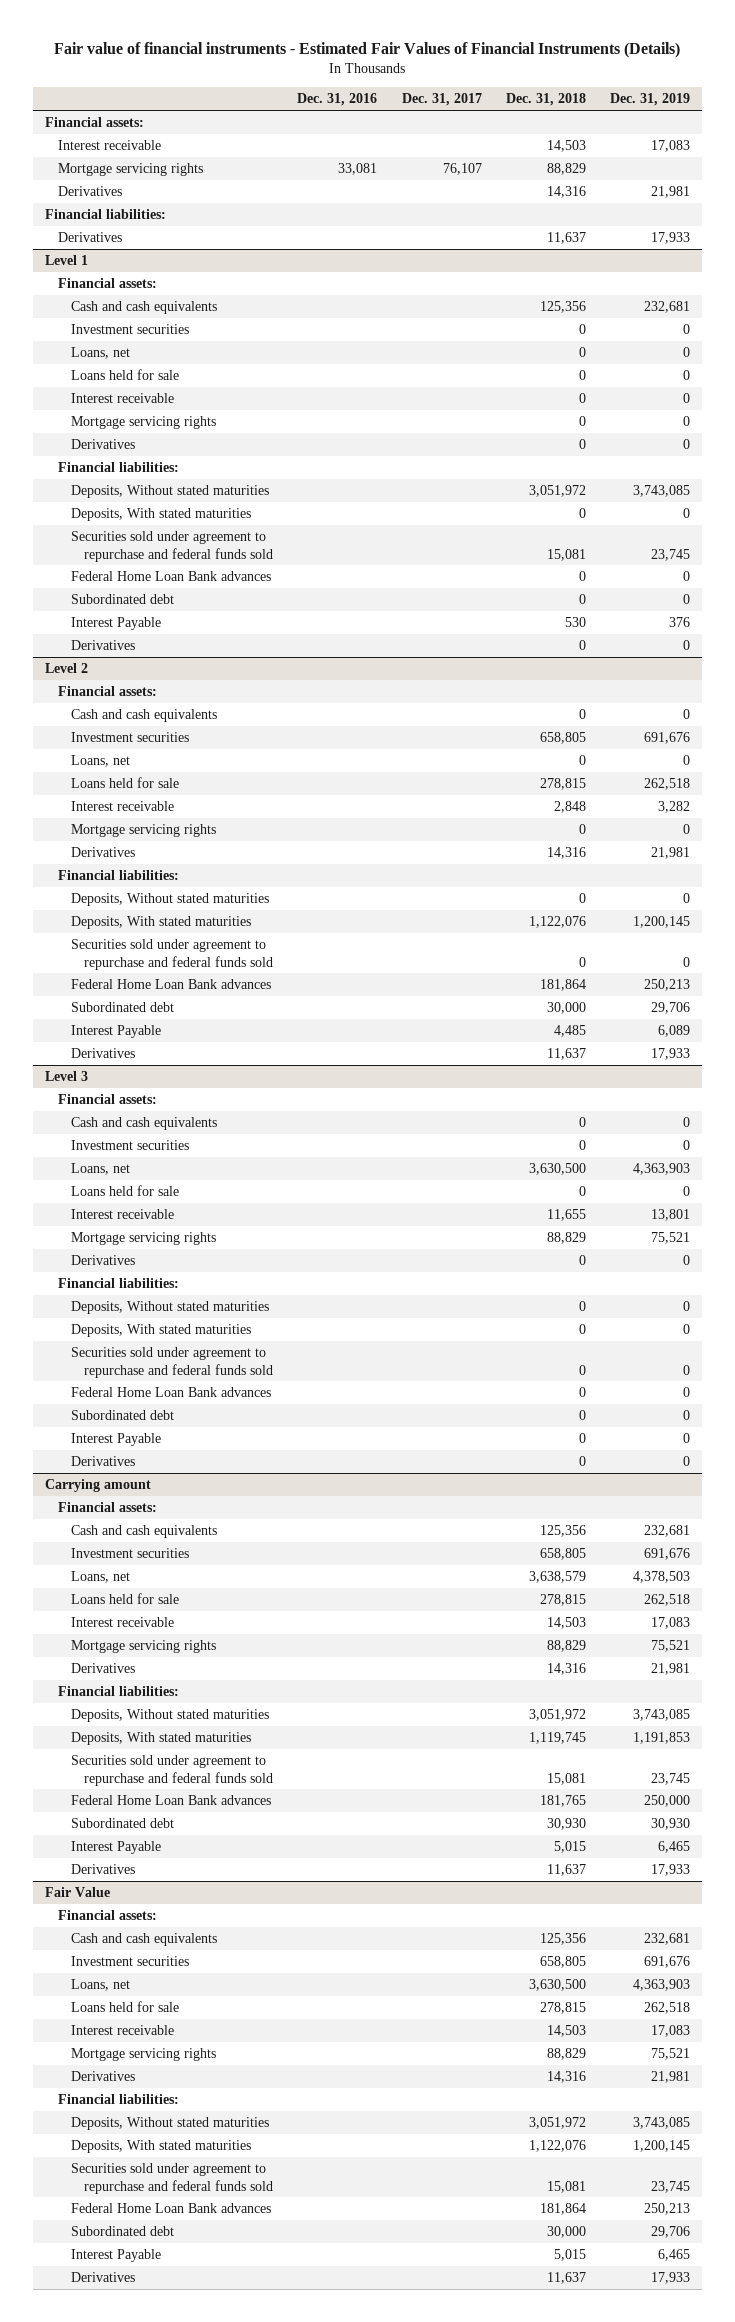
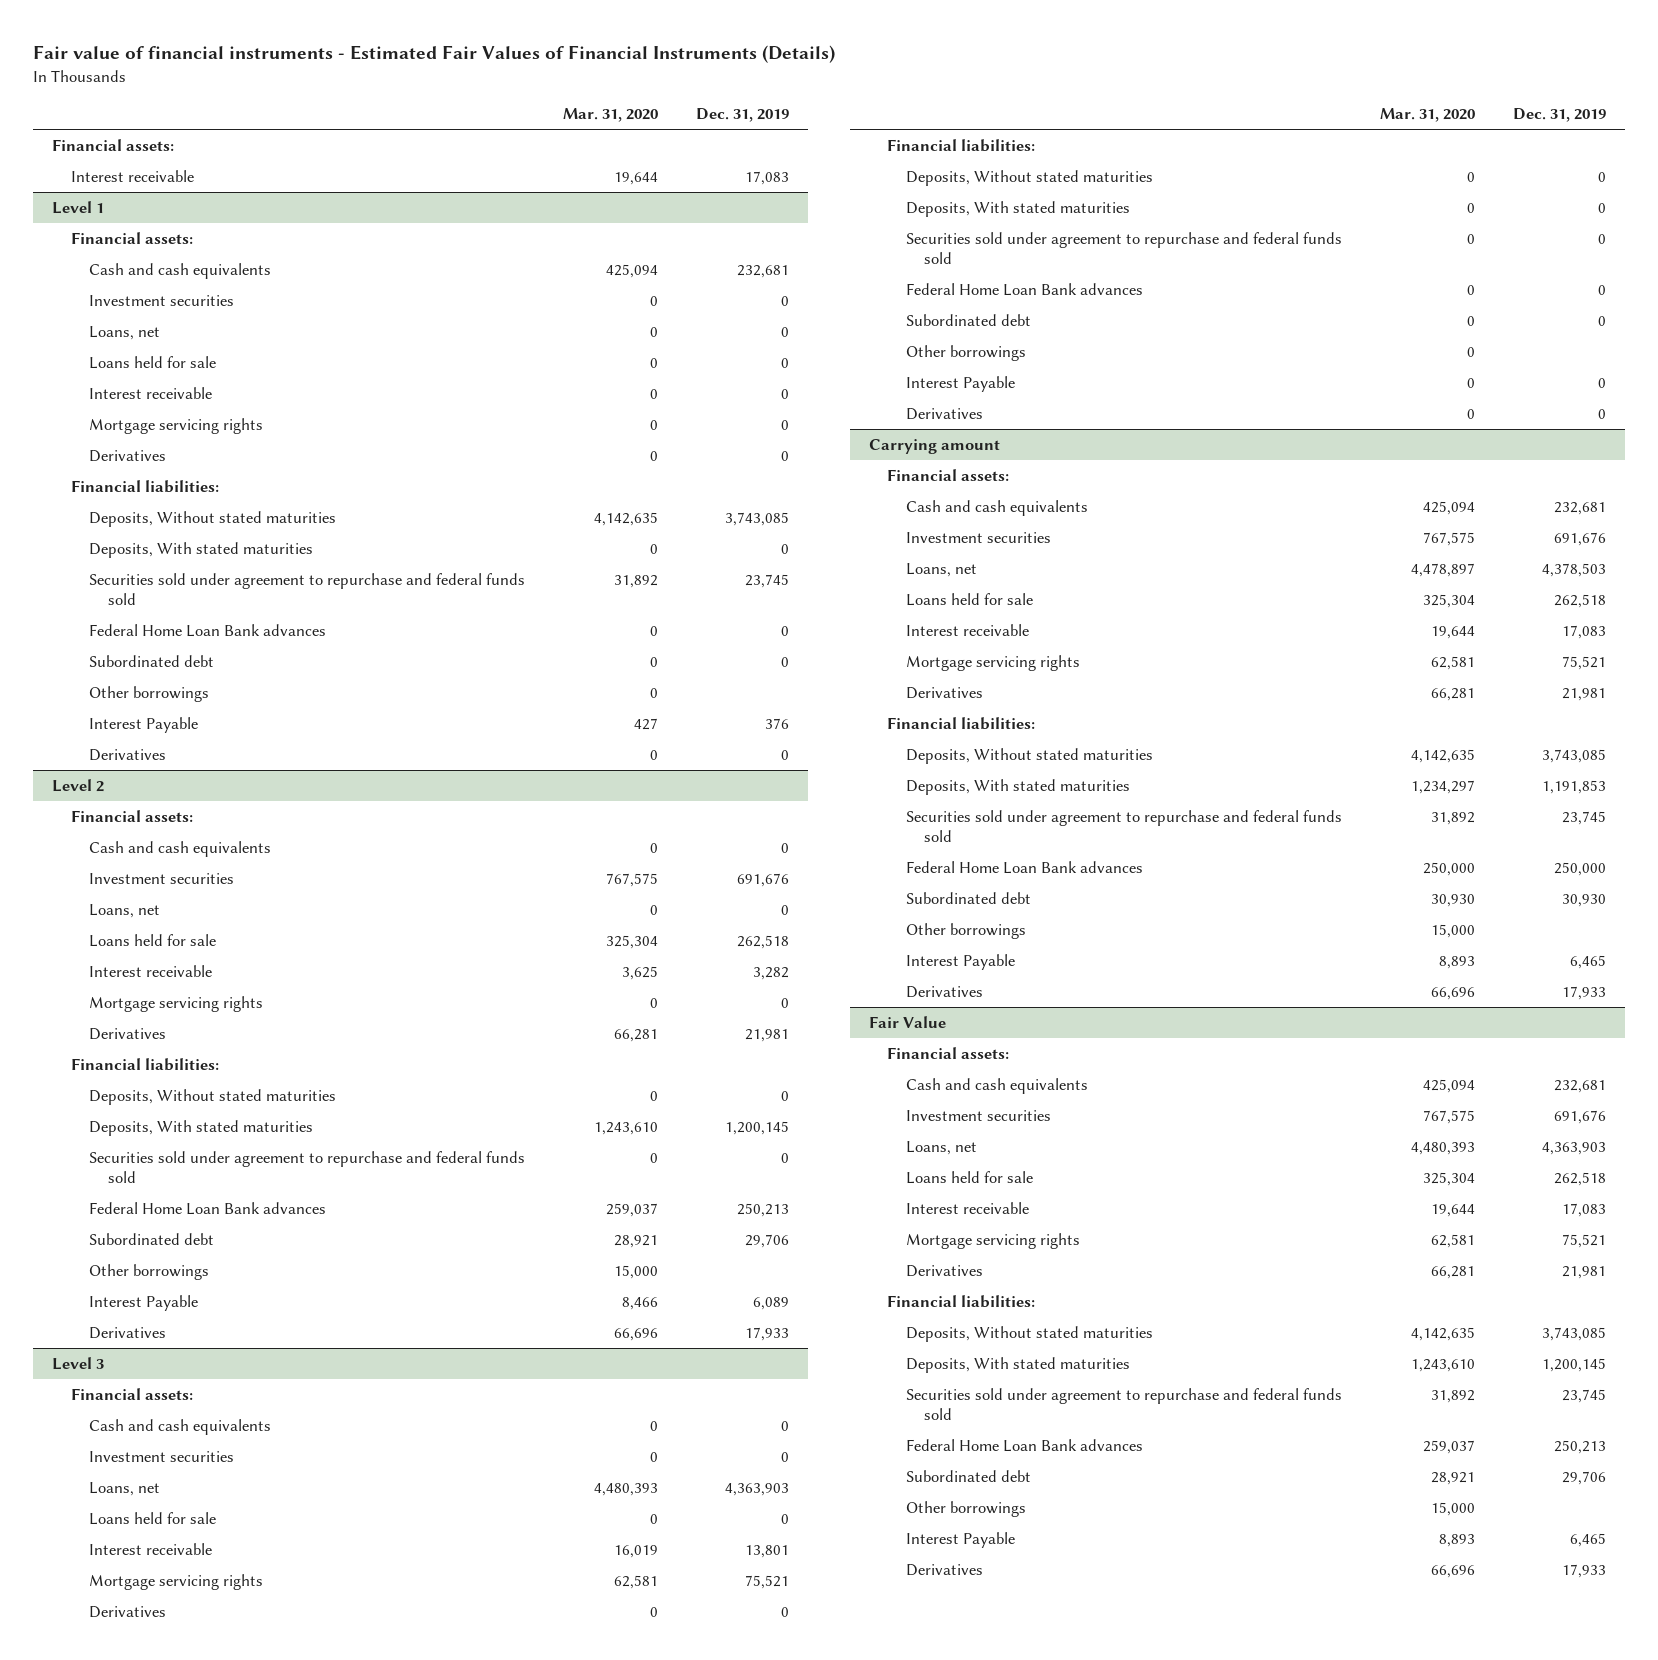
[297,93,378,107] Dec. 31, 2016 -> none
[401,93,482,107] Dec. 31, 2017 -> none
[505,93,586,107] Dec. 31, 2018 -> none
none -> [563,108,659,123] Mar. 31, 2020
[57,162,203,176] Mortgage servicing rights -> none
[57,185,122,196] Derivatives -> none
[44,208,166,219] Financial liabilities: -> none
[57,231,122,242] Derivatives -> none
none -> [89,685,210,702] Other borrowings
none -> [89,1263,210,1280] Other borrowings
none -> [905,344,1026,361] Other borrowings
none -> [905,922,1026,939] Other borrowings
none -> [905,1500,1026,1517] Other borrowings

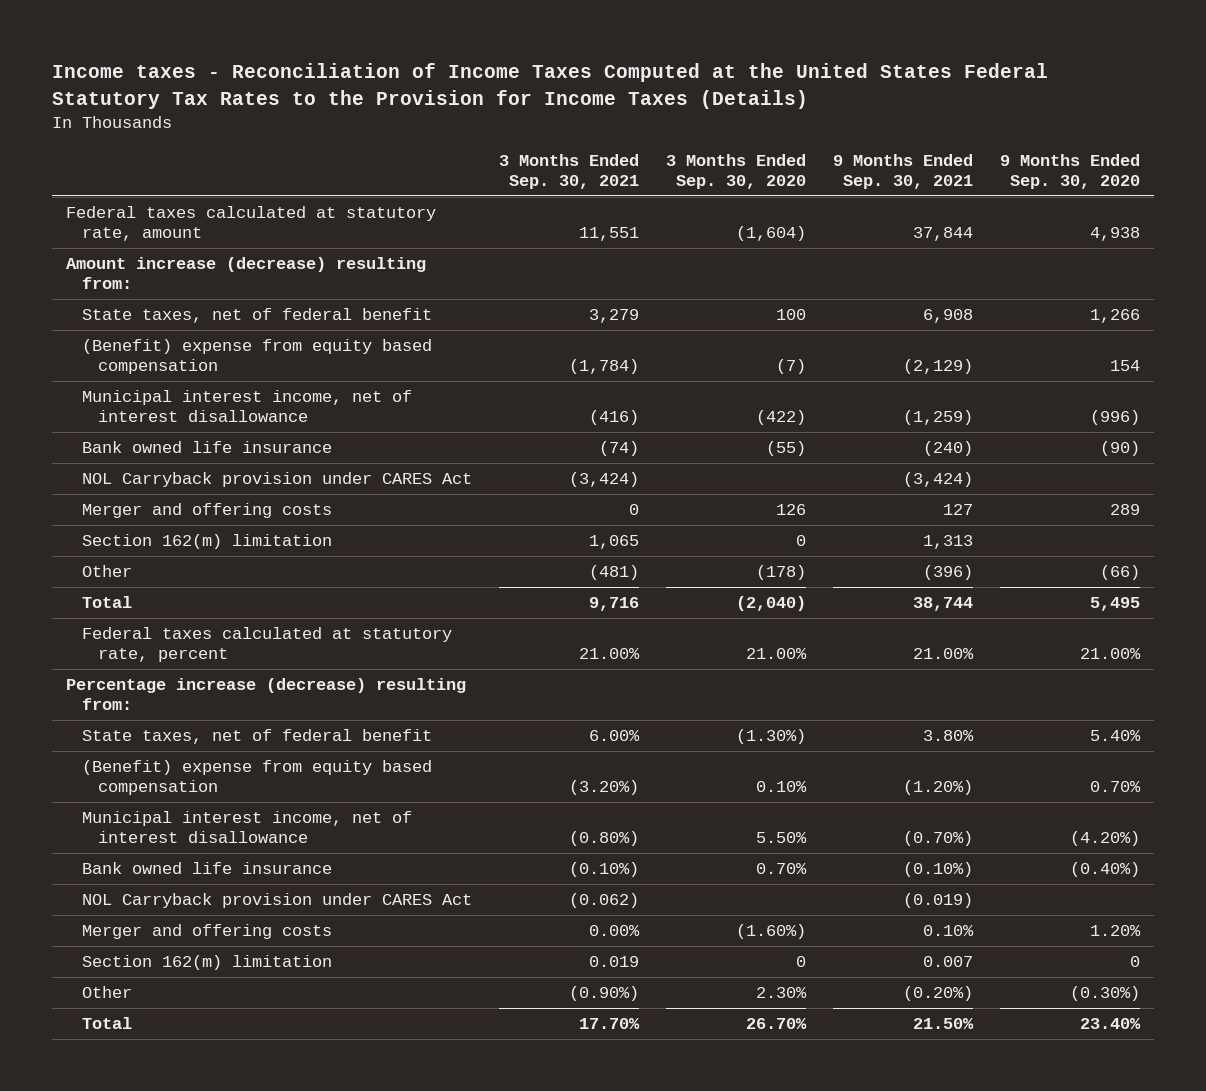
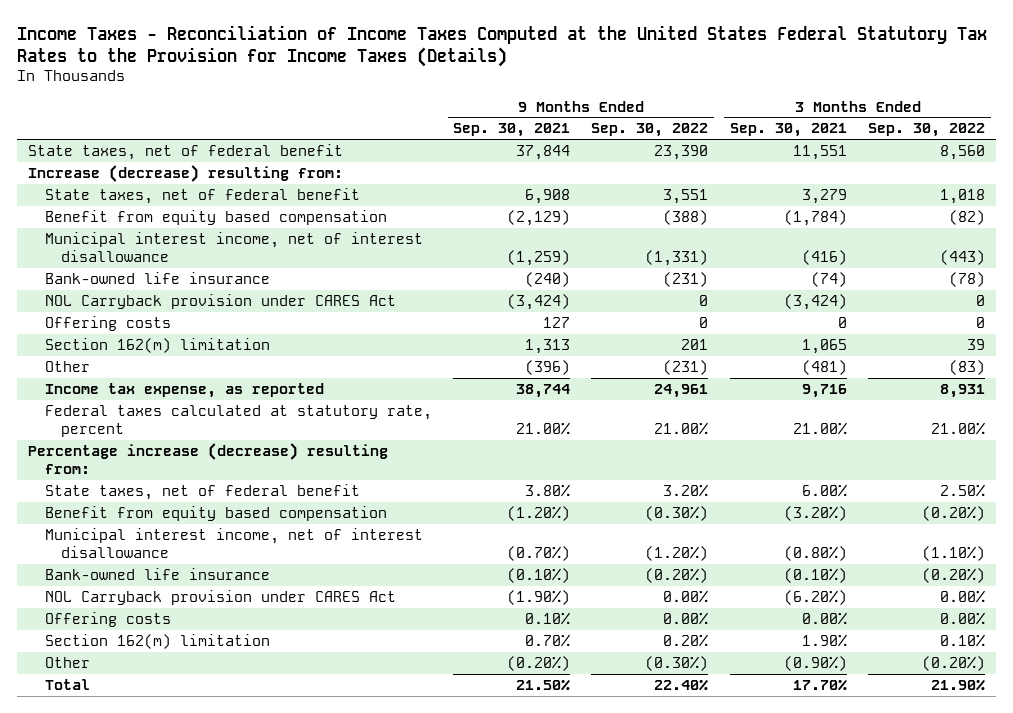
[51,63,1048,109] Income taxes - Reconciliation of Income Taxes Computed at the United States Federal Statutory Tax Rates to the Provision for Income Taxes (Details) -> [17,24,988,67] Income Taxes - Reconciliation of Income Taxes Computed at the United States Federal Statutory Tax Rates to the Provision for Income Taxes (Details)
[665,153,806,189] 3 Months Ended Sep. 30, 2020 -> none
[999,153,1140,189] 9 Months Ended Sep. 30, 2020 -> none
none -> [591,123,709,138] Sep. 30, 2022
none -> [868,123,986,138] Sep. 30, 2022
[65,206,436,242] Federal taxes calculated at statutory rate, amount -> [28,143,344,160] State taxes, net of federal benefit
[65,257,426,290] Amount increase (decrease) resulting from: -> [28,164,344,182] Increase (decrease) resulting from:
[81,339,432,375] (Benefit) expense from equity based compensation -> [44,209,387,225] Benefit from equity based compensation
[81,441,332,454] Bank owned life insurance -> [44,271,270,284] Bank-owned life insurance
[81,503,332,519] Merger and offering costs -> [44,315,171,331] Offering costs
[81,596,132,609] Total -> [44,382,324,398] Income tax expense, as reported
[81,760,432,796] (Benefit) expense from equity based compensation -> [44,505,387,521] Benefit from equity based compensation
[81,862,332,875] Bank owned life insurance -> [44,567,270,580] Bank-owned life insurance
[568,893,639,909] (0.062) -> [783,589,847,605] (6.20%)
[902,893,973,909] (0.019) -> [506,589,570,605] (1.90%)
[81,924,332,940] Merger and offering costs -> [44,611,171,627] Offering costs
[588,956,639,968] 0.019 -> [801,633,847,647] 1.90%
[922,956,973,968] 0.007 -> [524,633,570,647] 0.70%

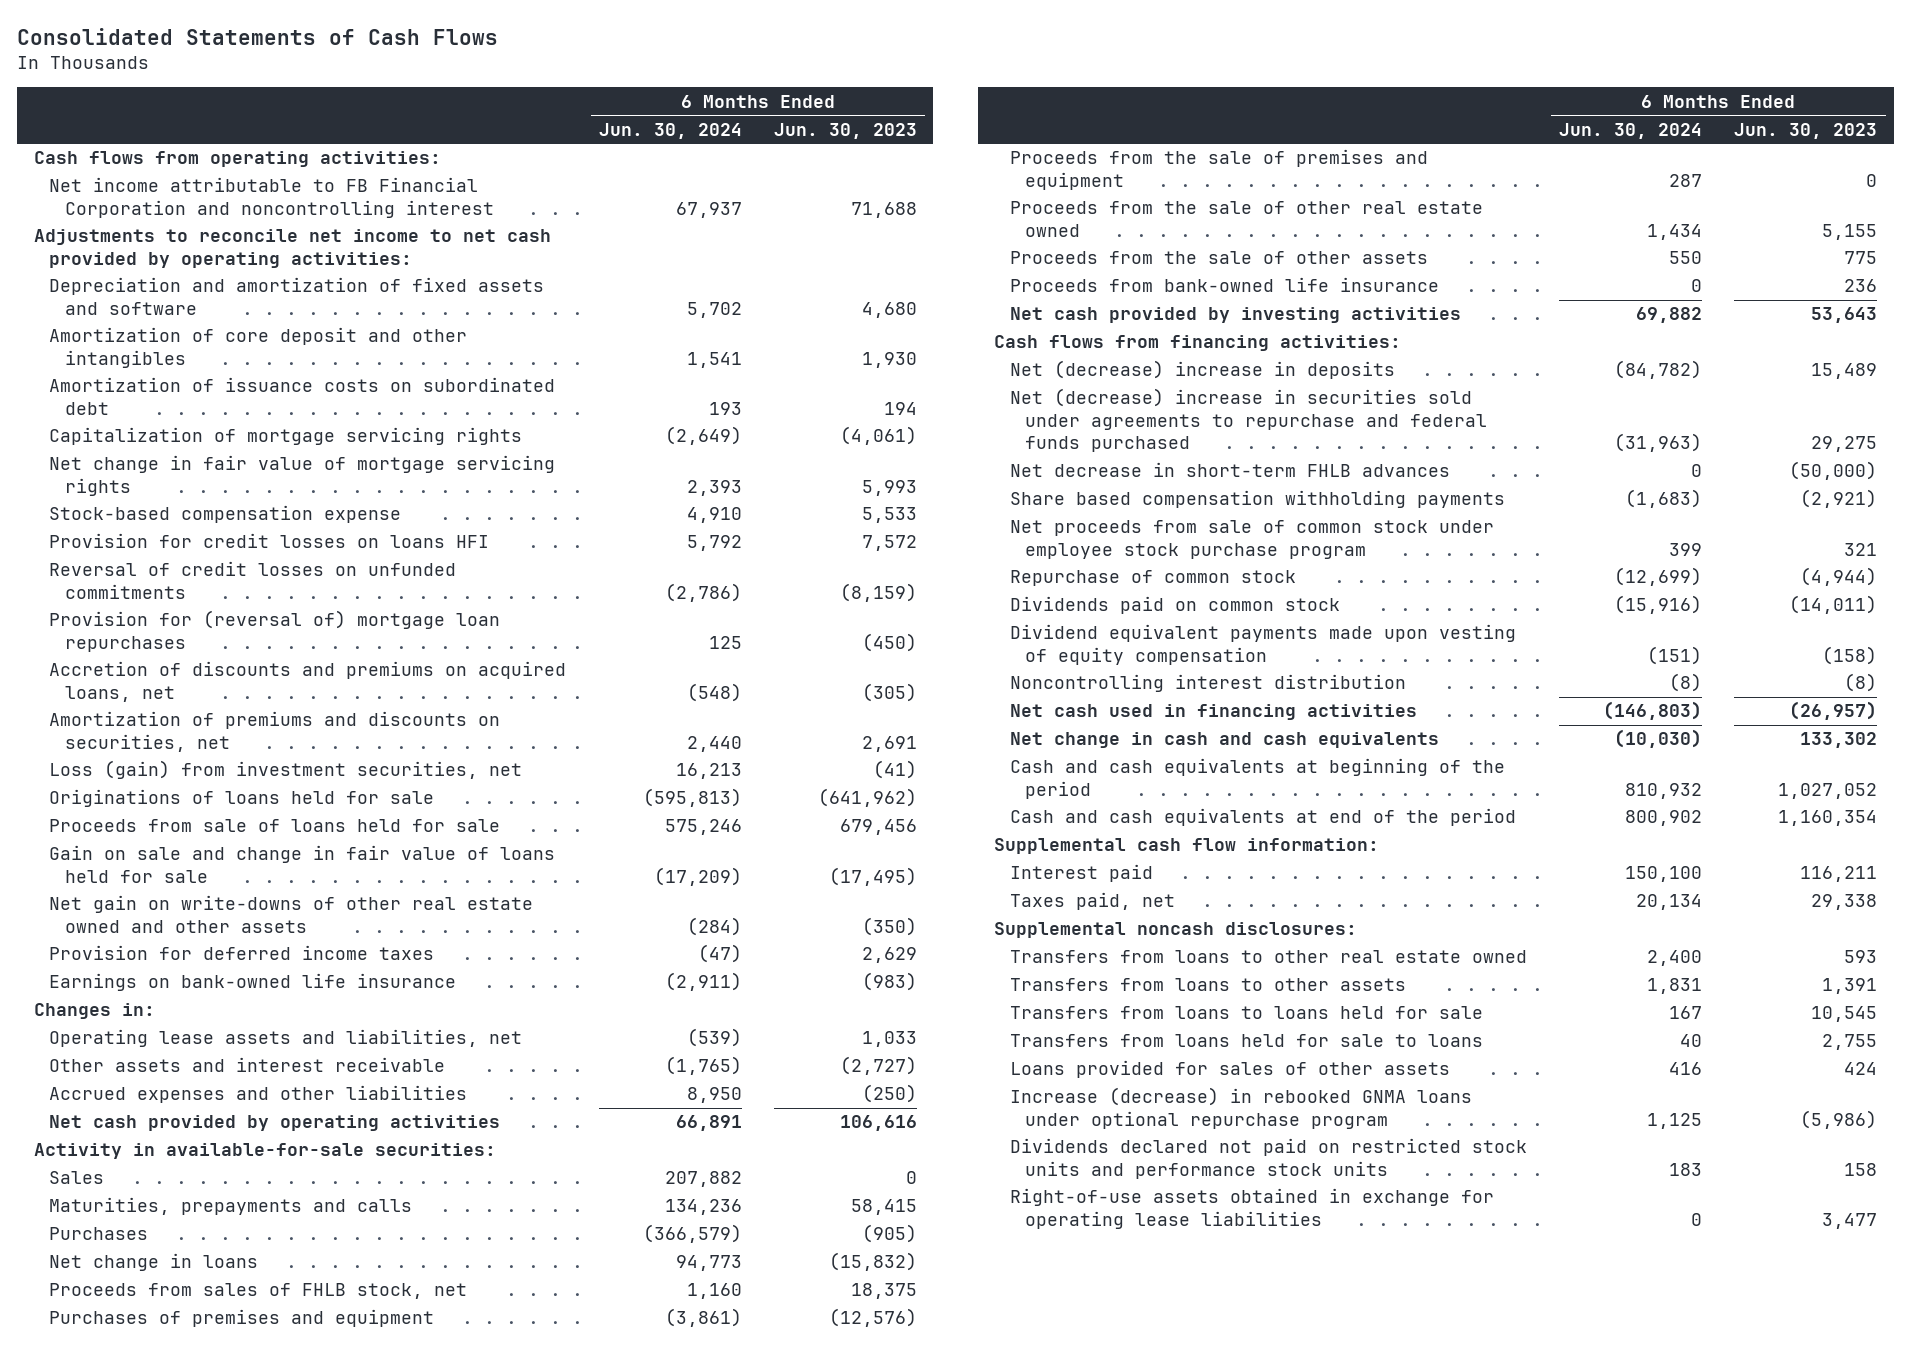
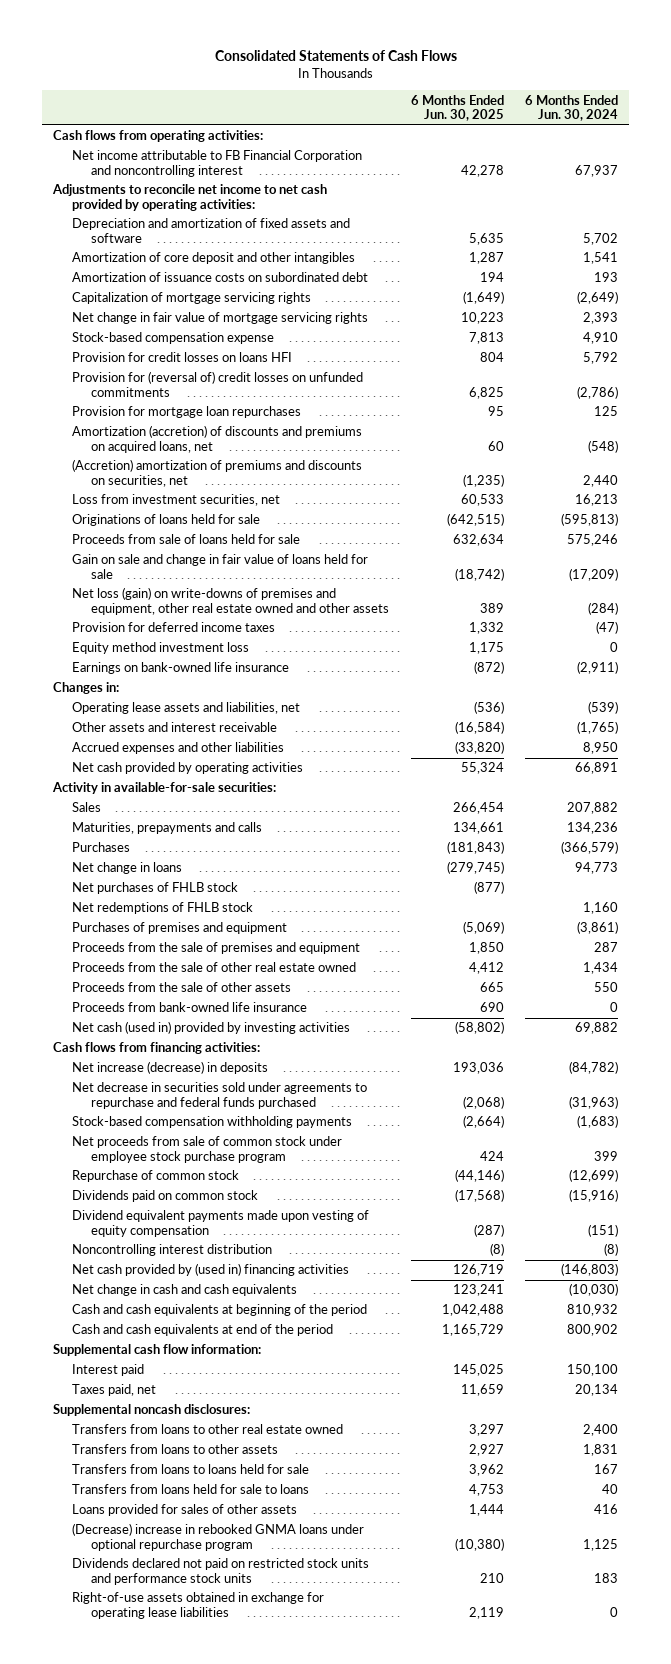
[774,122,918,139] Jun. 30, 2023 -> none
none -> [410,94,504,122] 6 Months Ended Jun. 30, 2025
[49,561,457,599] Reversal of credit losses on unfunded commitments -> [72,371,364,397] Provision for (reversal of) credit losses on unfunded commitments
[49,610,501,652] Provision for (reversal of) mortgage loan repurchases -> [72,406,302,419] Provision for mortgage loan repurchases
[49,661,567,702] Accretion of discounts and premiums on acquired loans, net -> [72,425,363,453] Amortization (accretion) of discounts and premiums on acquired loans, net
[49,711,501,752] Amortization of premiums and discounts on securities, net -> [72,459,363,487] (Accretion) amortization of premiums and discounts on securities, net
[49,760,523,780] Loss (gain) from investment securities, net -> [72,494,281,507] Loss from investment securities, net
[49,895,534,933] Net gain on write-downs of other real estate owned and other assets -> [72,587,390,615] Net loss (gain) on write-downs of premises and equipment, other real estate owned and other assets
none -> [72,642,250,655] Equity method investment loss
none -> [72,882,239,895] Net purchases of FHLB stock
[49,1283,468,1300] Proceeds from sales of FHLB stock, net -> [72,902,254,915] Net redemptions of FHLB stock
[1009,307,1461,324] Net cash provided by investing activities -> [72,1021,351,1035] Net cash (used in) provided by investing activities
[1009,462,1450,478] Net decrease in short-term FHLB advances -> none
[1009,360,1395,380] Net (decrease) increase in deposits -> [72,1061,269,1075] Net increase (decrease) in deposits
[1009,388,1488,453] Net (decrease) increase in securities sold under agreements to repurchase and federal funds purchased -> [72,1082,368,1109] Net decrease in securities sold under agreements to repurchase and federal funds purchased
[1009,490,1505,509] Share based compensation withholding payments -> [72,1116,353,1129] Stock-based compensation withholding payments
[1009,704,1417,721] Net cash used in financing activities -> [72,1263,350,1277] Net cash provided by (used in) financing activities
[1009,1087,1472,1129] Increase (decrease) in rebooked GNMA loans under optional repurchase program -> [72,1523,365,1551] (Decrease) increase in rebooked GNMA loans under optional repurchase program

